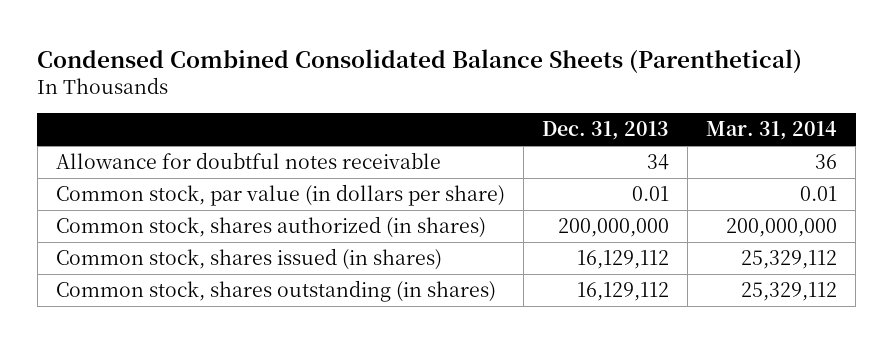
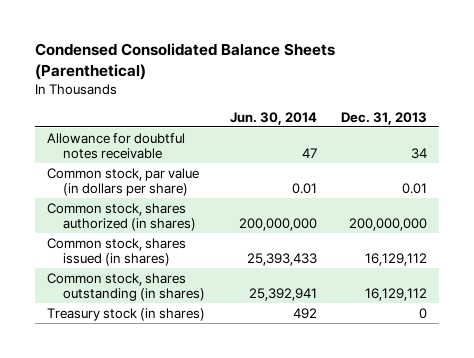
[37,48,803,73] Condensed Combined Consolidated Balance Sheets (Parenthetical) -> [34,43,335,80] Condensed Consolidated Balance Sheets (Parenthetical)
[706,121,838,141] Mar. 31, 2014 -> none
none -> [229,111,317,125] Jun. 30, 2014
none -> [46,307,205,321] Treasury stock (in shares)

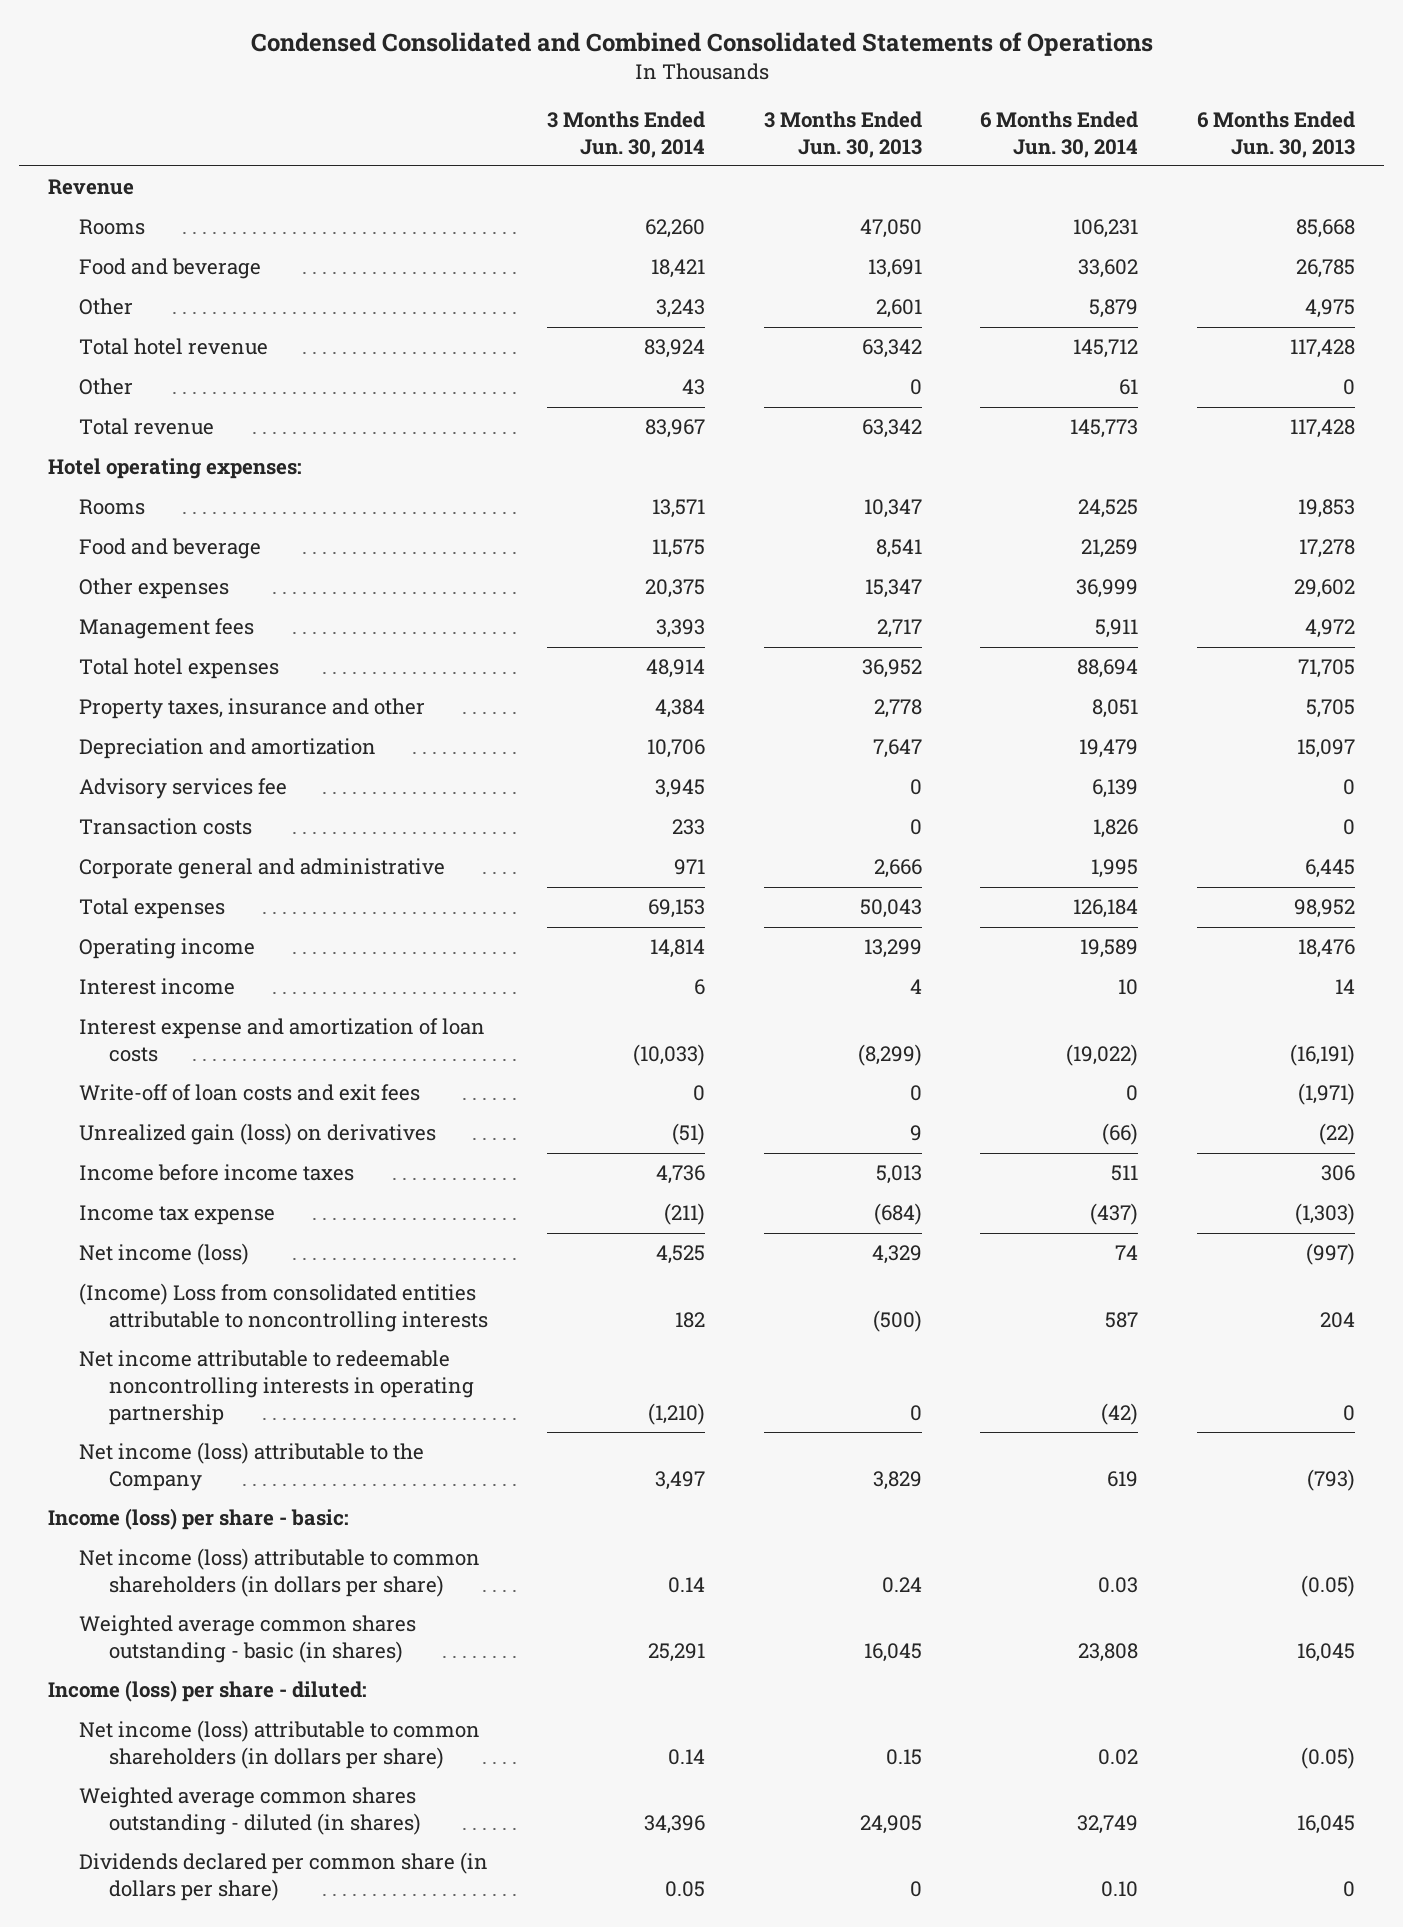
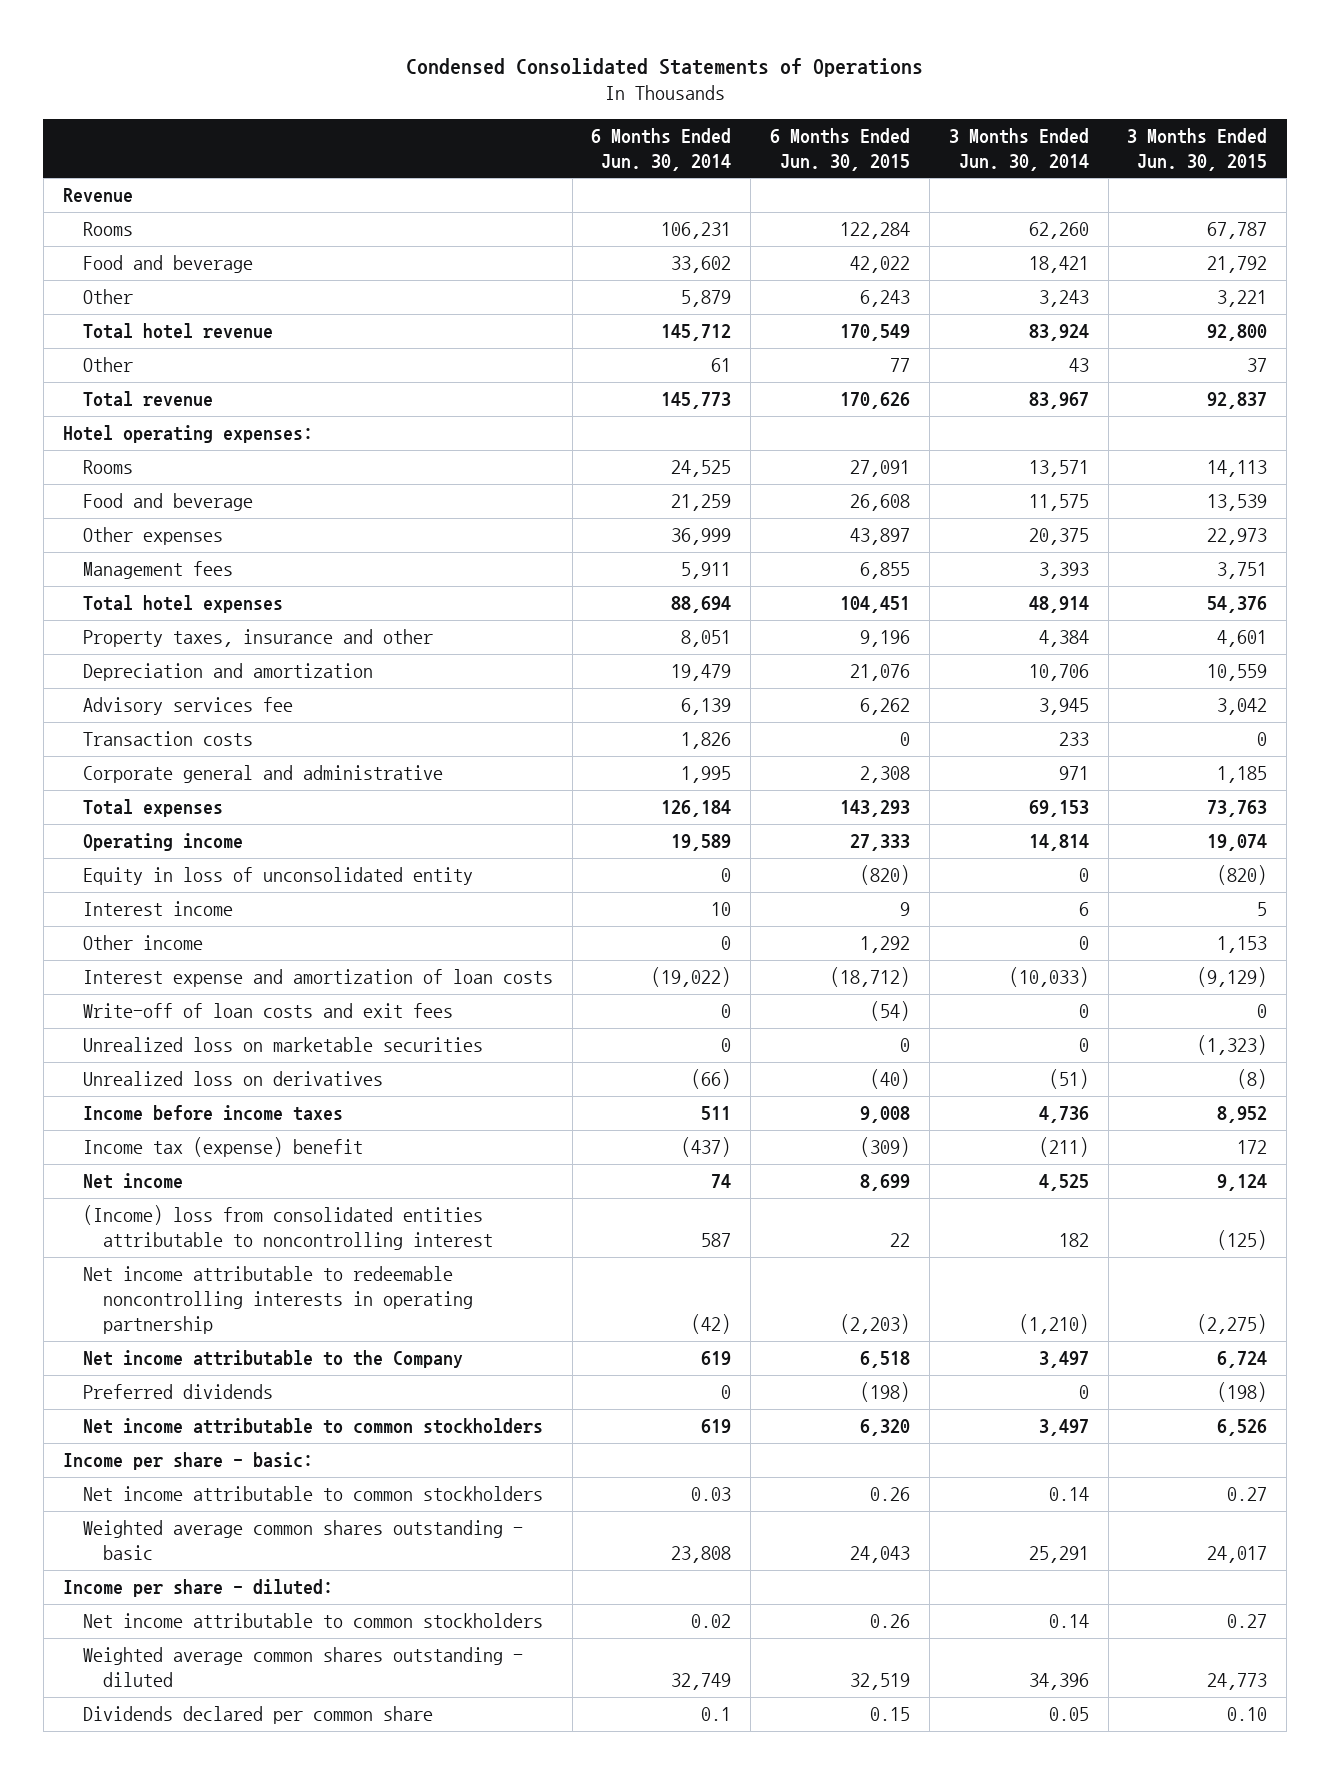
[250,32,1153,57] Condensed Consolidated and Combined Consolidated Statements of Operations -> [406,58,924,78] Condensed Consolidated Statements of Operations
[763,110,922,158] 3 Months Ended Jun. 30, 2013 -> none
[1197,110,1356,158] 6 Months Ended Jun. 30, 2013 -> none
none -> [770,127,911,171] 6 Months Ended Jun. 30, 2015
none -> [1127,127,1268,171] 3 Months Ended Jun. 30, 2015
none -> [82,867,473,886] Equity in loss of unconsolidated entity
none -> [82,935,203,951] Other income
none -> [82,1037,483,1053] Unrealized loss on marketable securities
[78,1123,436,1146] Unrealized gain (loss) on derivatives -> [82,1071,383,1087] Unrealized loss on derivatives
[78,1205,275,1226] Income tax expense -> [82,1137,363,1158] Income tax (expense) benefit
[78,1243,249,1266] Net income (loss) -> [82,1173,183,1190] Net income
[78,1283,489,1332] (Income) Loss from consolidated entities attributable to noncontrolling interests -> [82,1205,493,1251] (Income) loss from consolidated entities attributable to noncontrolling interest
[78,1442,424,1491] Net income (loss) attributable to the Company -> [82,1350,463,1369] Net income attributable to the Company
none -> [82,1384,273,1400] Preferred dividends
none -> [82,1418,543,1435] Net income attributable to common stockholders
[48,1508,350,1531] Income (loss) per share - basic: -> [62,1452,313,1471] Income per share - basic:
[78,1548,480,1597] Net income (loss) attributable to common shareholders (in dollars per share) -> [82,1486,543,1502] Net income attributable to common stockholders
[78,1615,416,1663] Weighted average common shares outstanding - basic (in shares) -> [82,1520,523,1561] Weighted average common shares outstanding - basic
[48,1680,368,1703] Income (loss) per share - diluted: -> [62,1579,333,1598] Income per share - diluted:
[78,1720,480,1769] Net income (loss) attributable to common shareholders (in dollars per share) -> [82,1613,543,1629] Net income attributable to common stockholders
[78,1787,422,1835] Weighted average common shares outstanding - diluted (in shares) -> [82,1647,523,1688] Weighted average common shares outstanding - diluted
[78,1852,488,1901] Dividends declared per common share (in dollars per share) -> [82,1706,433,1725] Dividends declared per common share
[1101,1880,1139,1897] 0.10 -> [701,1707,732,1722] 0.1

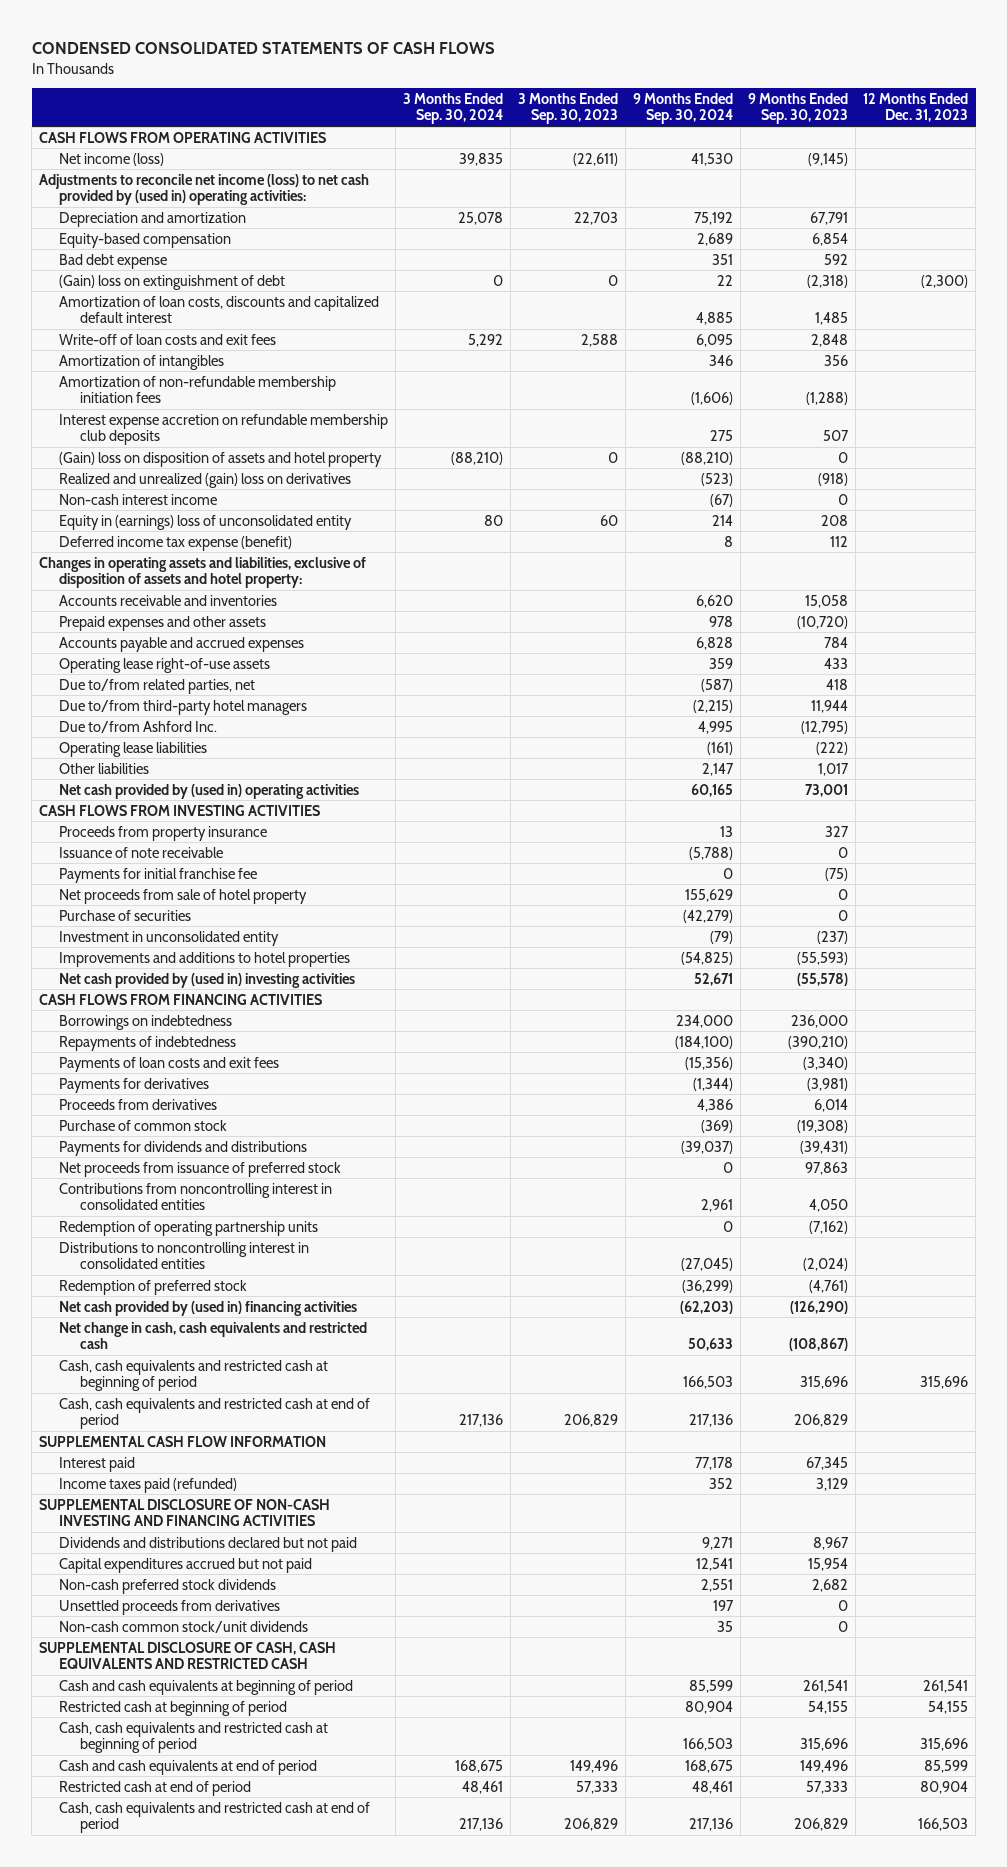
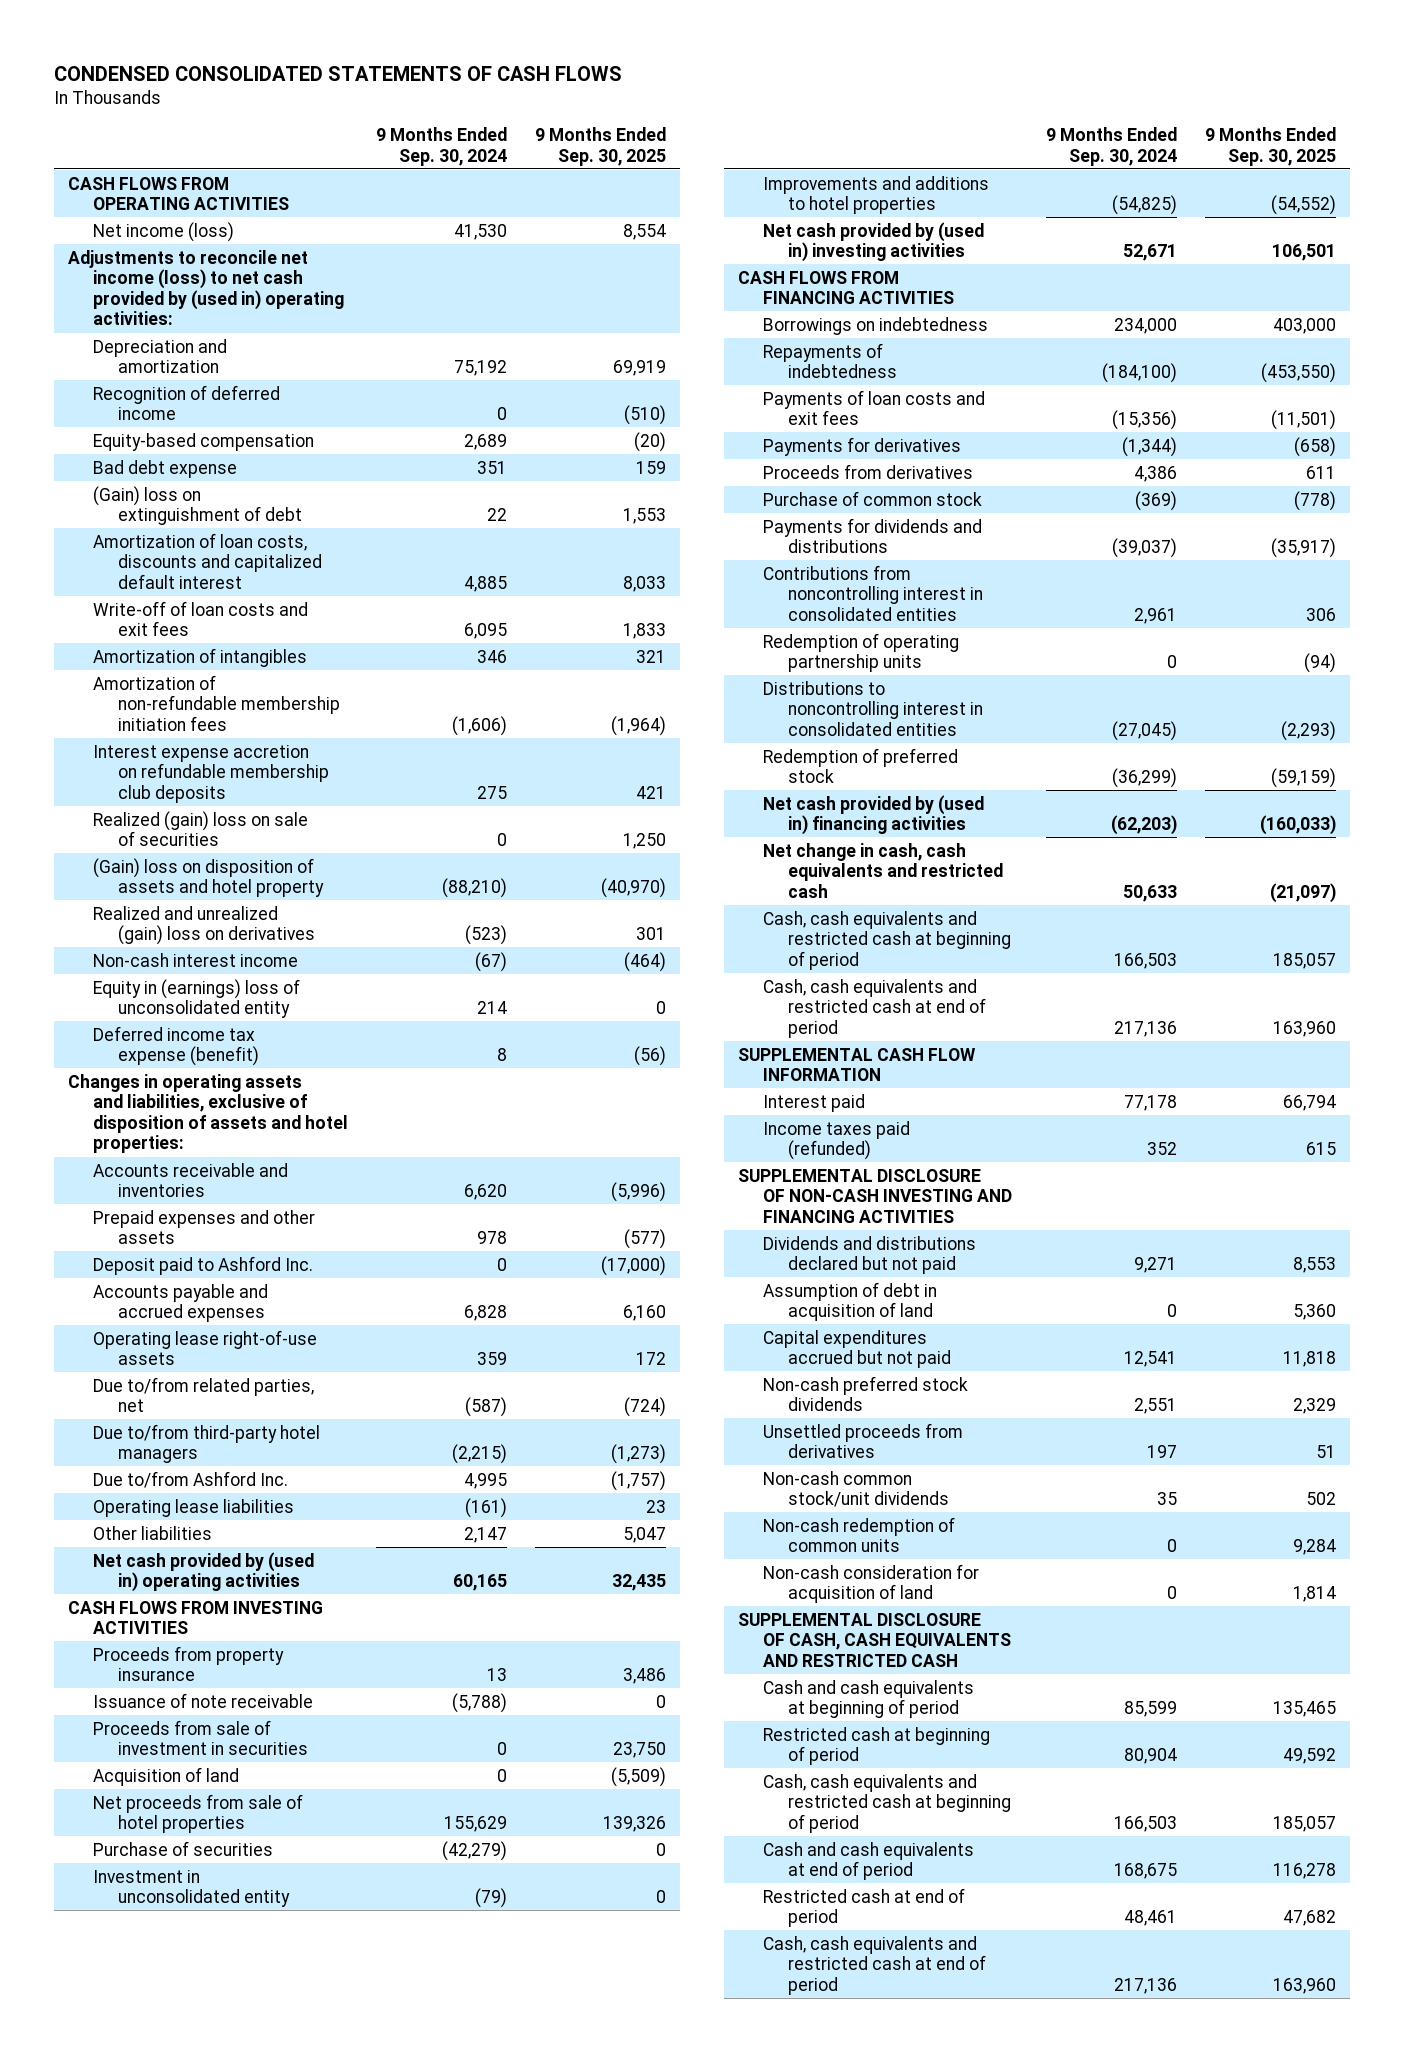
[403,92,504,125] 3 Months Ended Sep. 30, 2024 -> none
[518,92,619,125] 3 Months Ended Sep. 30, 2023 -> none
[748,92,849,125] 9 Months Ended Sep. 30, 2023 -> none
[863,92,969,123] 12 Months Ended Dec. 31, 2023 -> none
none -> [535,127,667,166] 9 Months Ended Sep. 30, 2025
none -> [93,384,281,421] Recognition of deferred income
none -> [93,810,309,847] Realized (gain) loss on sale of securities
[39,556,367,589] Changes in operating assets and liabilities, exclusive of disposition of assets and hotel property: -> [67,1073,349,1154] Changes in operating assets and liabilities, exclusive of disposition of assets and hotel properties:
none -> [93,1255,314,1275] Deposit paid to Ashford Inc.
[59,867,258,883] Payments for initial franchise fee -> none
none -> [93,1719,309,1756] Proceeds from sale of investment in securities
none -> [93,1766,240,1786] Acquisition of land
[59,888,308,904] Net proceeds from sale of hotel property -> [93,1793,304,1834] Net proceeds from sale of hotel properties
[59,1161,342,1177] Net proceeds from issuance of preferred stock -> none
none -> [762,1281,937,1322] Assumption of debt in acquisition of land
none -> [762,1516,955,1553] Non-cash redemption of common units
none -> [762,1563,979,1604] Non-cash consideration for acquisition of land

